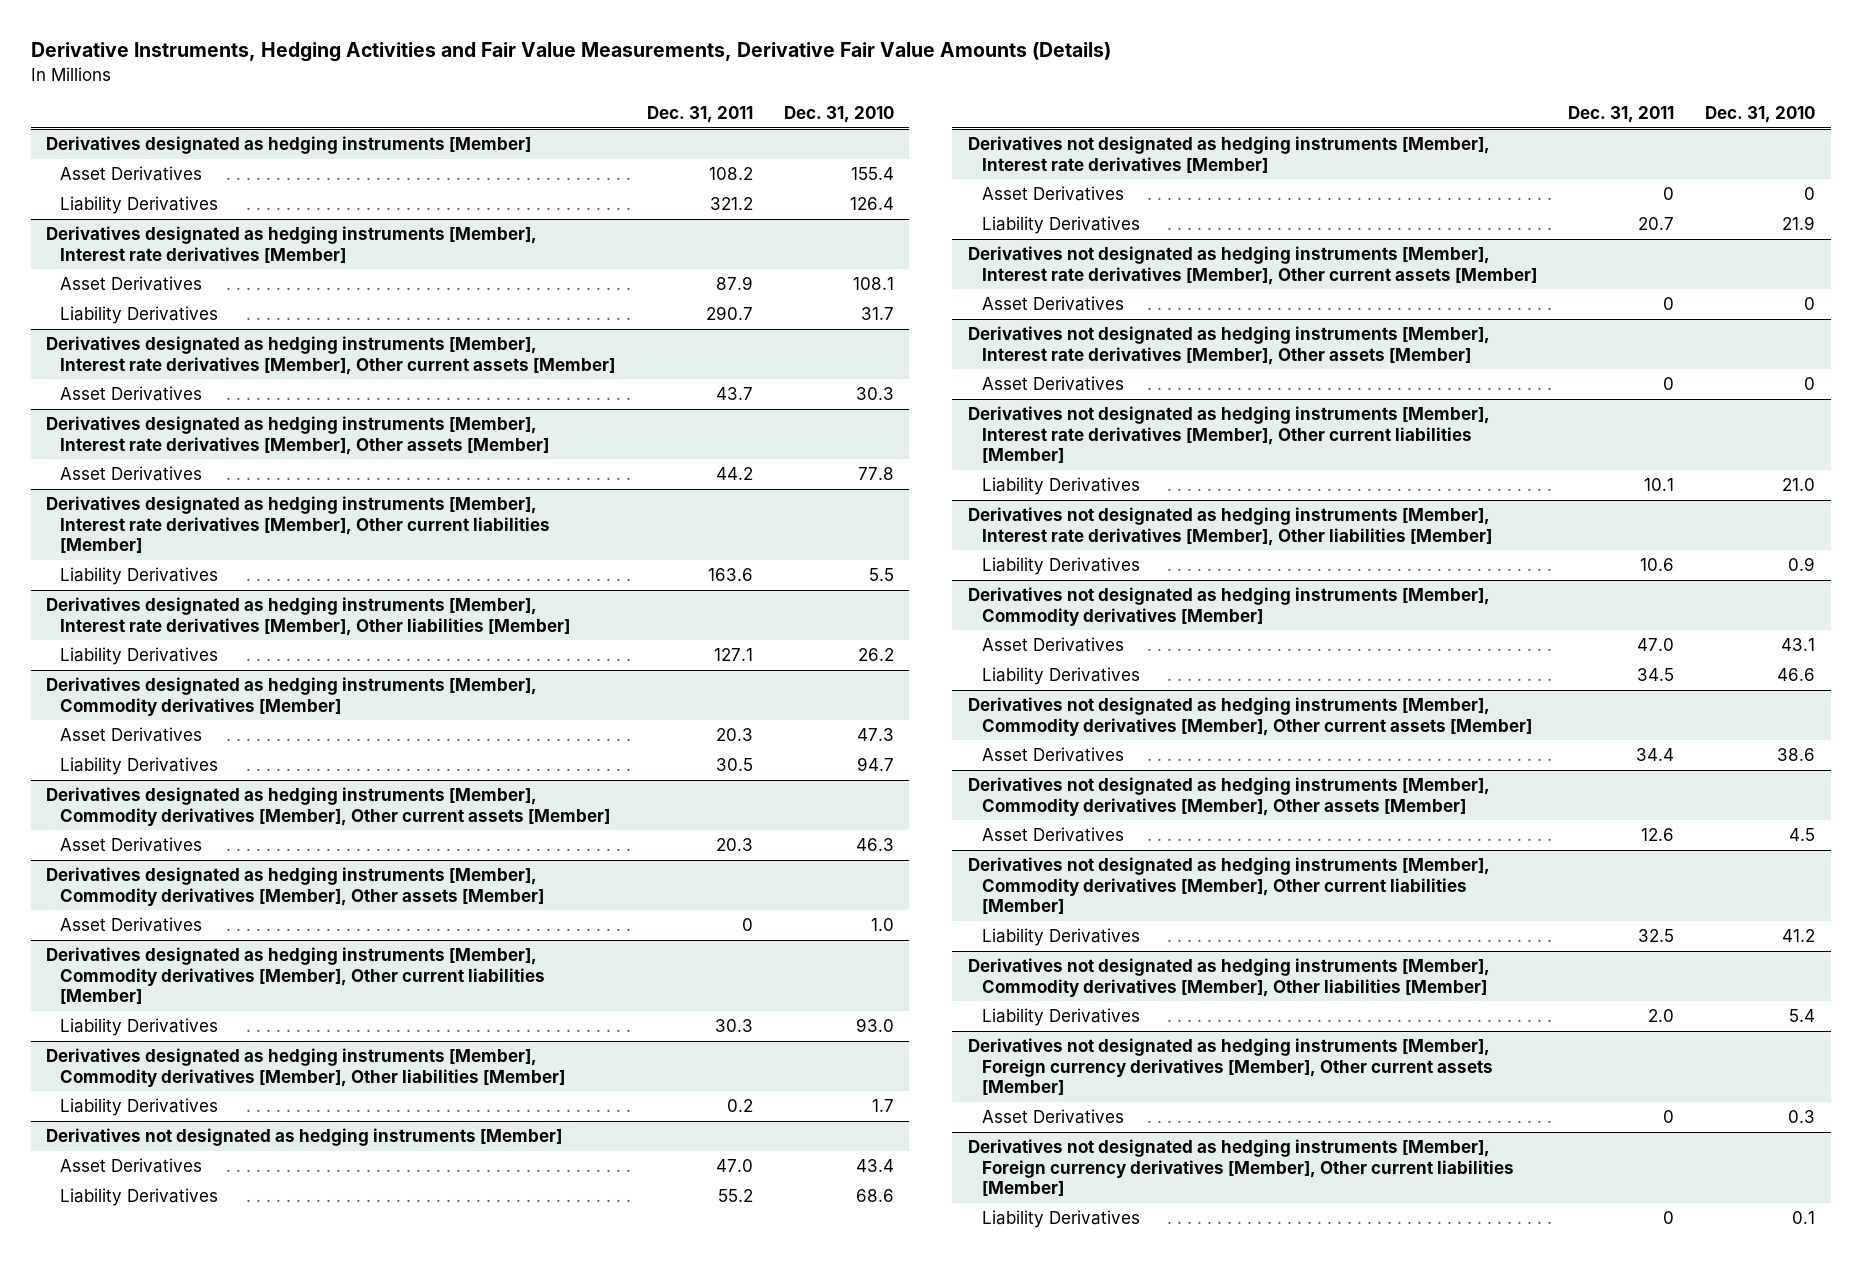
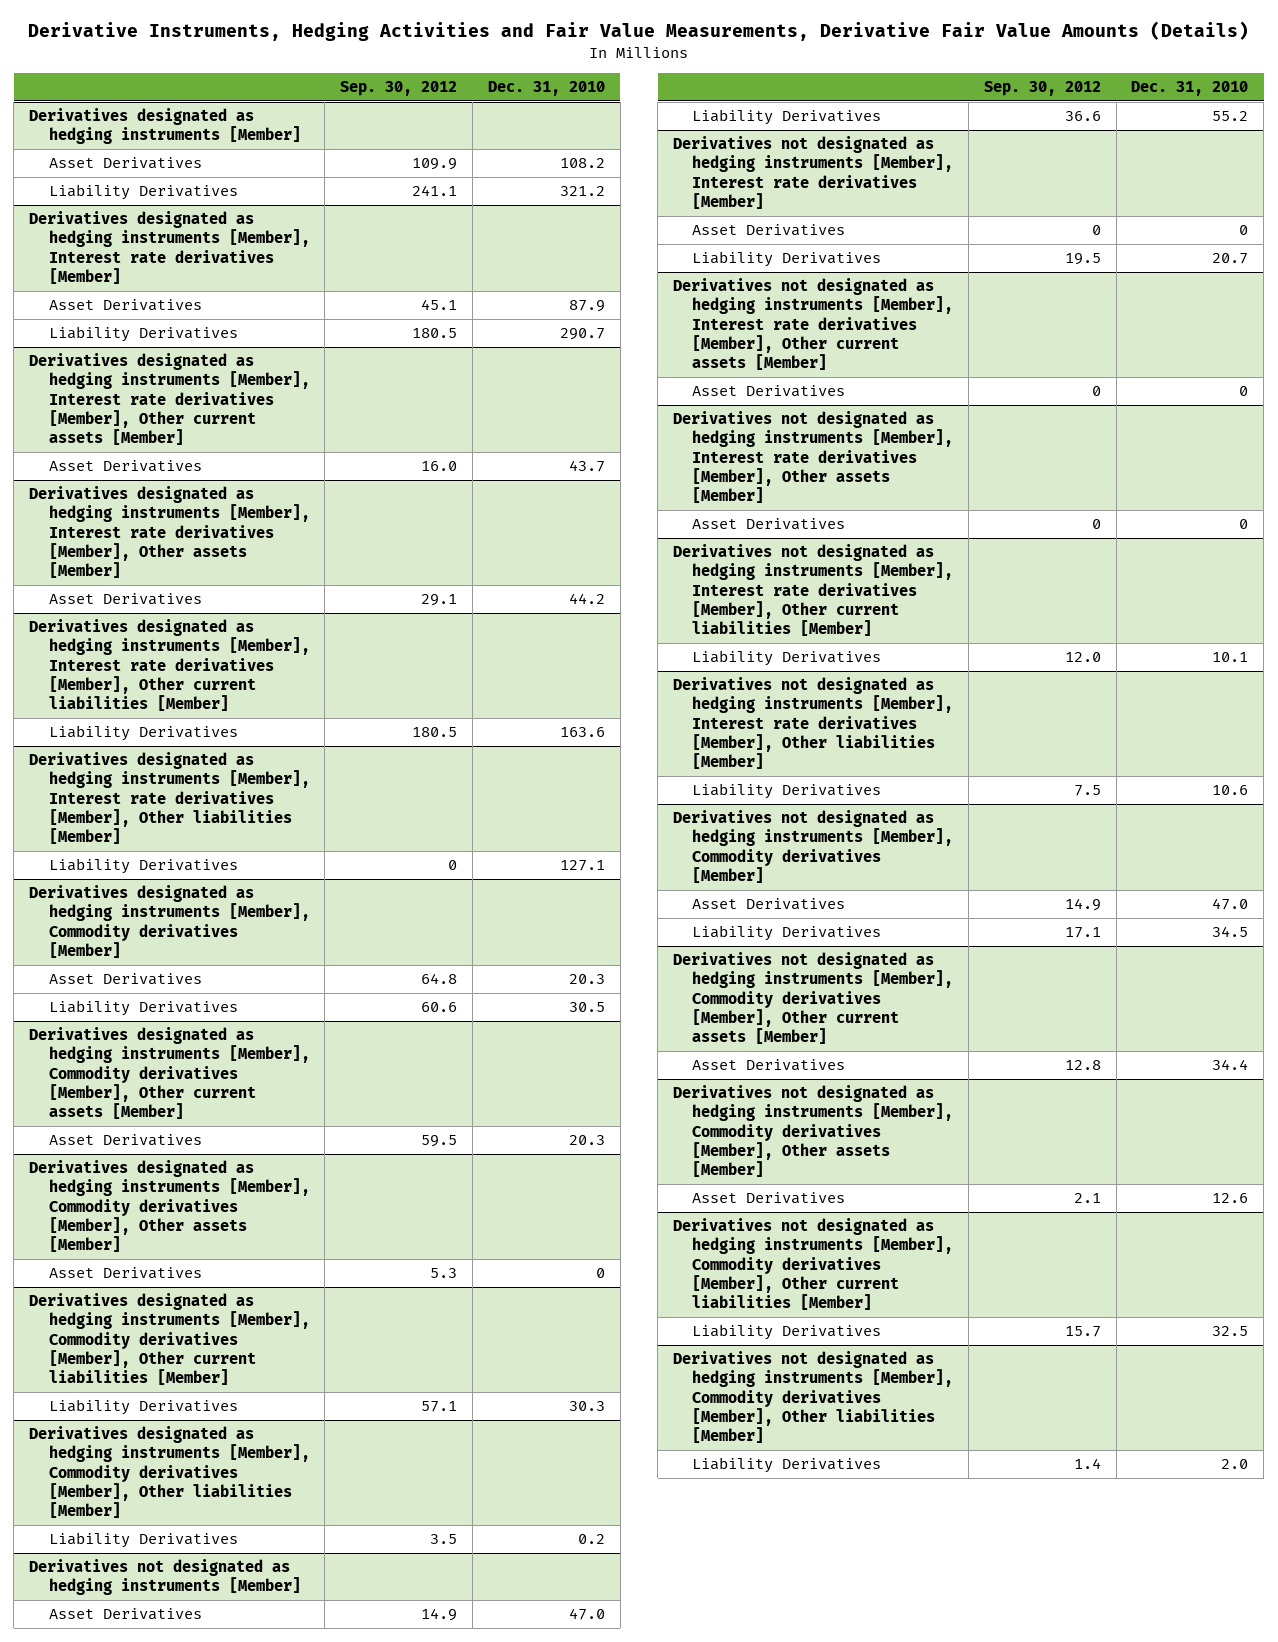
[646,106,753,124] Dec. 31, 2011 -> none
none -> [340,80,458,96] Sep. 30, 2012
[850,167,894,181] 155.4 -> [559,158,605,169] 108.2
[849,197,894,211] 126.4 -> [559,186,605,197] 321.2
[852,277,894,291] 108.1 -> [568,300,605,313] 87.9
[860,307,894,321] 31.7 -> [559,328,605,341] 290.7
[855,387,894,401] 30.3 -> [568,460,605,473] 43.7
[857,467,894,481] 77.8 -> [568,593,605,605] 44.2
[868,568,894,582] 5.5 -> [559,727,605,738] 163.6
[857,648,894,662] 26.2 -> [559,860,605,872] 127.1
[856,728,894,742] 47.3 -> [568,974,605,985] 20.3
[856,757,894,772] 94.7 -> [568,1002,605,1013] 30.5
[855,838,894,852] 46.3 -> [568,1135,605,1146] 20.3
[870,918,894,932] 1.0 -> [595,1268,605,1279] 0
[855,1018,894,1033] 93.0 -> [568,1401,605,1412] 30.3
[871,1099,894,1113] 1.7 -> [577,1534,605,1545] 0.2
[855,1159,894,1173] 43.4 -> [568,1608,605,1621] 47.0
[855,1189,894,1203] 68.6 -> [1212,111,1249,122] 55.2
[1782,216,1816,231] 21.9 -> [1212,253,1249,265] 20.7
[1782,478,1816,492] 21.0 -> [1212,652,1249,663] 10.1
[1788,557,1816,572] 0.9 -> [1212,785,1249,796] 10.6
[1781,638,1816,652] 43.1 -> [1212,898,1249,911] 47.0
[1777,668,1816,682] 46.6 -> [1212,926,1249,938] 34.5
[1777,748,1816,762] 38.6 -> [1212,1059,1249,1071] 34.4
[1789,828,1816,842] 4.5 -> [1212,1193,1249,1204] 12.6
[1782,929,1816,943] 41.2 -> [1212,1326,1249,1337] 32.5
[967,1038,1493,1095] Derivatives not designated as hedging instruments [Member], Foreign currency derivatives [Member], Other current assets [Member] -> none
[981,1109,1124,1125] Asset Derivatives -> none
[967,1139,1514,1196] Derivatives not designated as hedging instruments [Member], Foreign currency derivatives [Member], Other current liabilities [Member] -> none
[981,1210,1140,1229] Liability Derivatives -> none
[1789,1009,1816,1023] 5.4 -> [1221,1459,1249,1470] 2.0

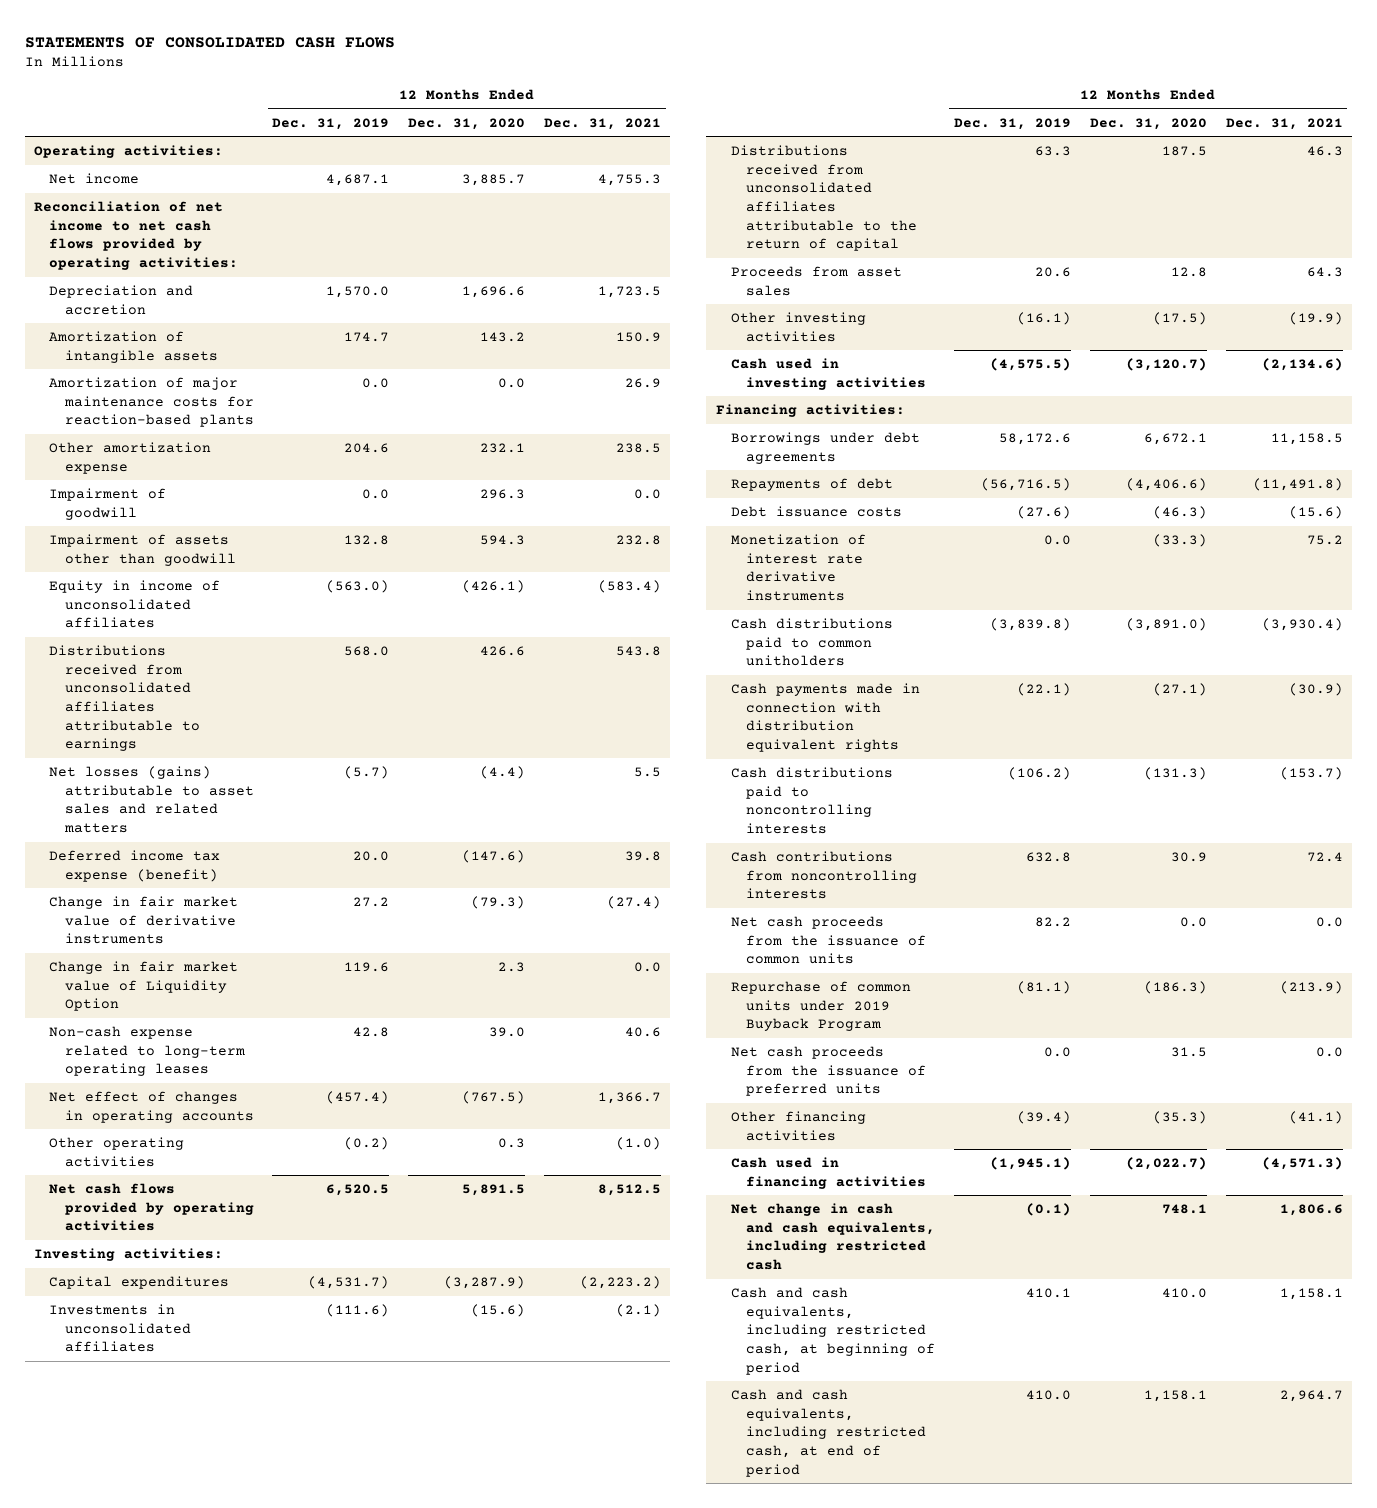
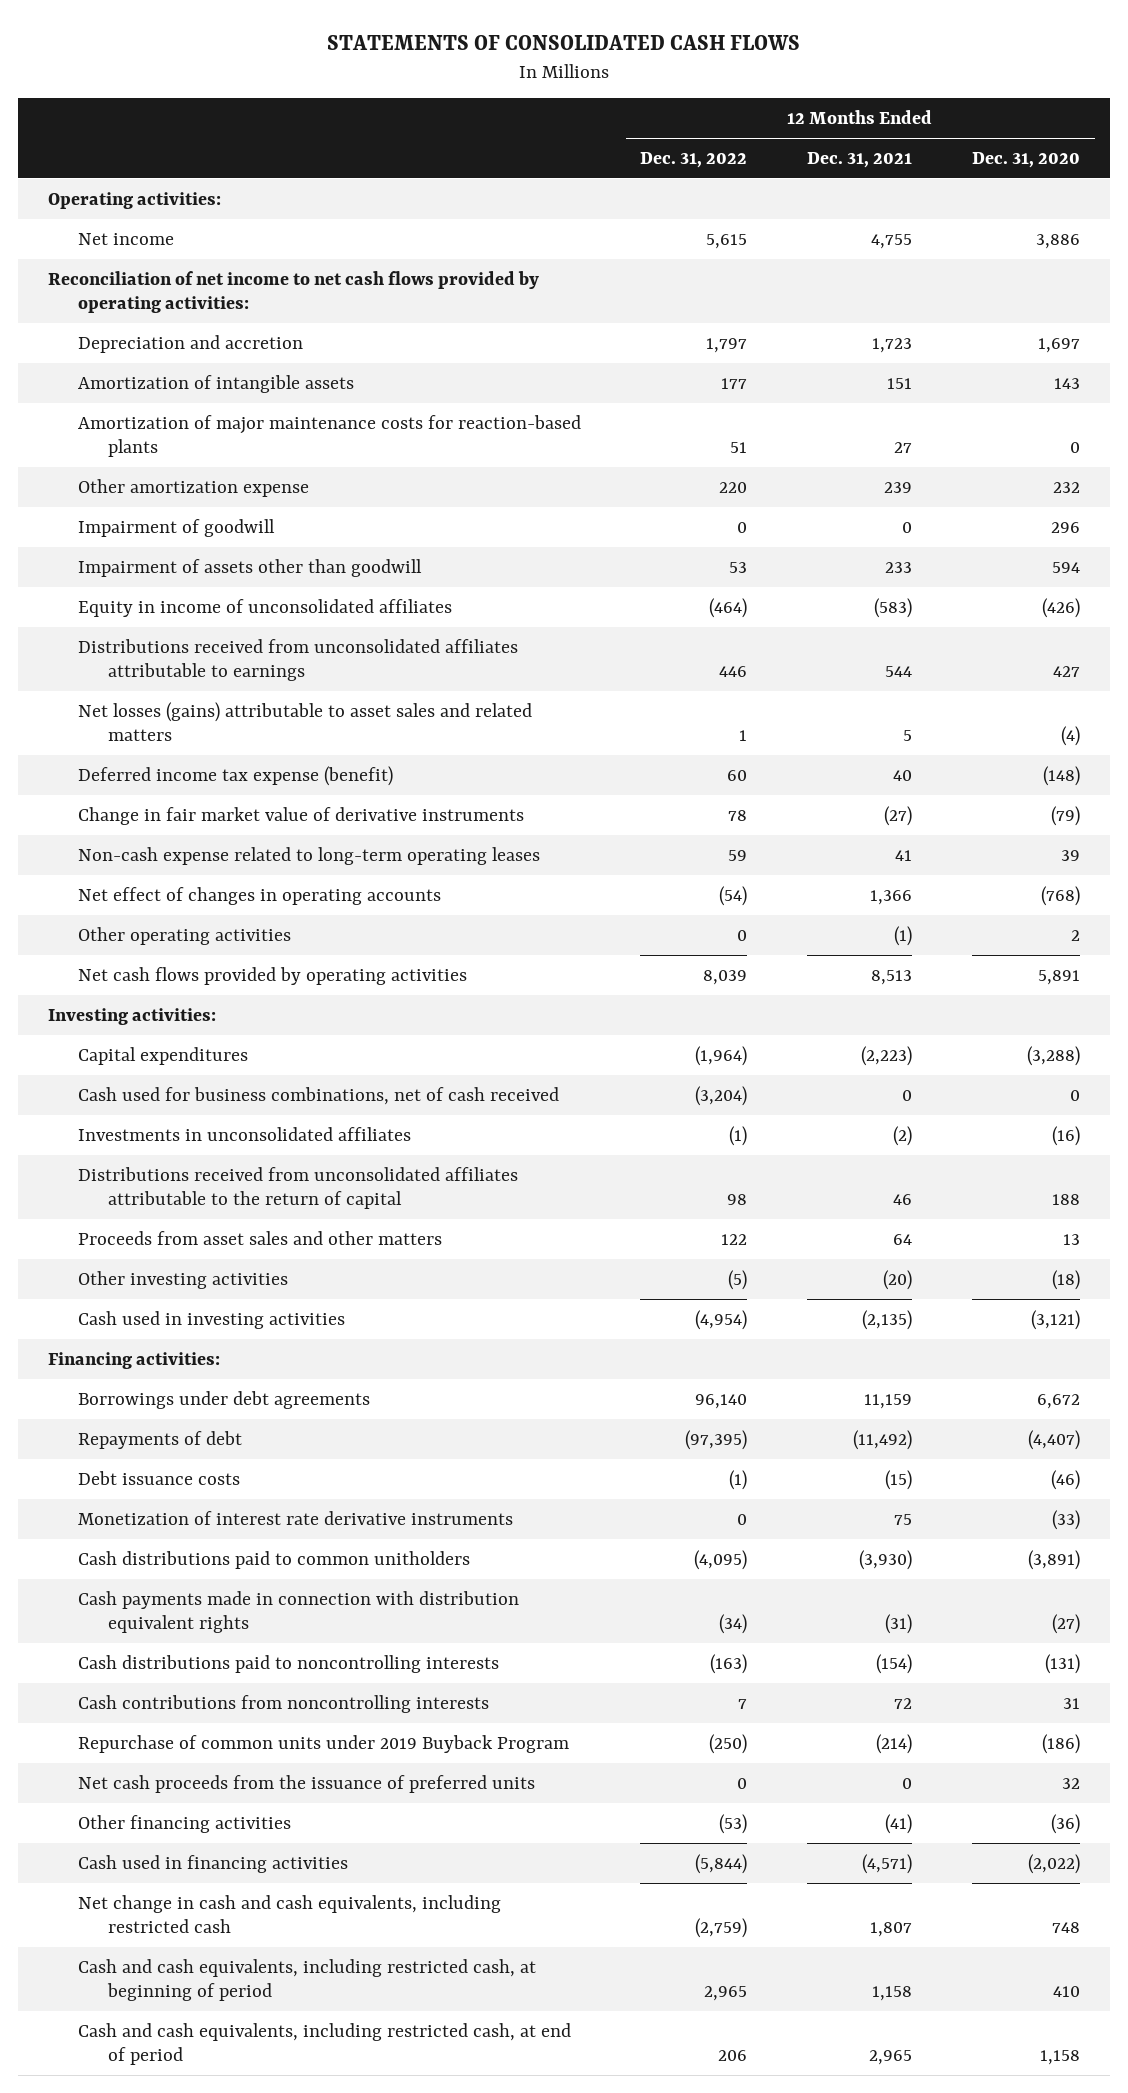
[272,117,390,130] Dec. 31, 2019 -> none
none -> [640,151,748,168] Dec. 31, 2022
[462,174,526,187] 3,885.7 -> [1036,233,1081,249] 3,886
[597,174,661,187] 4,755.3 -> [871,233,913,249] 4,755
[49,961,239,1012] Change in fair market value of Liquidity Option -> none
[462,286,526,299] 1,696.6 -> [1038,337,1081,353] 1,697
[597,286,661,299] 1,723.5 -> [872,337,913,353] 1,723
[480,332,526,343] 143.2 -> [1054,377,1081,389] 143
[615,332,661,343] 150.9 -> [887,377,913,389] 151
[498,378,526,389] 0.0 -> [1070,441,1081,453] 0
[624,378,661,389] 26.9 -> [894,441,913,453] 27
[480,443,526,454] 232.1 -> [1053,481,1081,493] 232
[615,443,661,454] 238.5 -> [884,481,913,493] 239
[480,489,526,500] 296.3 -> [1051,521,1081,533] 296
[633,489,661,500] 0.0 -> [902,521,913,533] 0
[480,535,526,546] 594.3 -> [1052,561,1081,573] 594
[615,535,661,546] 232.8 -> [885,561,913,573] 233
[462,580,526,594] (426.1) -> [1042,597,1081,618] (426)
[597,580,661,594] (583.4) -> [874,597,913,618] (583)
[480,646,526,657] 426.6 -> [1053,665,1081,677] 427
[615,646,661,657] 543.8 -> [885,665,913,677] 544
[480,766,526,780] (4.4) -> [1061,725,1081,746] (4)
[633,767,661,778] 5.5 -> [903,729,913,741] 5
[462,850,526,864] (147.6) -> [1043,765,1081,786] (148)
[624,851,661,862] 39.8 -> [893,769,913,781] 40
[471,896,526,910] (79.3) -> [1051,805,1081,826] (79)
[606,896,661,910] (27.4) -> [884,805,913,826] (27)
[489,1027,526,1038] 39.0 -> [1061,849,1081,861] 39
[624,1027,661,1038] 40.6 -> [895,849,913,861] 41
[462,1091,526,1105] (767.5) -> [1041,885,1081,906] (768)
[597,1092,661,1105] 1,366.7 -> [870,889,913,905] 1,366
[498,1138,526,1149] 0.3 -> [1071,929,1081,941] 2
[615,1137,661,1151] (1.0) -> [894,925,913,946] (1)
[462,1184,526,1197] 5,891.5 -> [1038,969,1081,985] 5,891
[597,1184,661,1197] 8,512.5 -> [871,969,913,985] 8,513
[444,1276,526,1290] (3,287.9) -> [1027,1045,1081,1066] (3,288)
[579,1276,661,1290] (2,223.2) -> [861,1045,913,1066] (2,223)
none -> [77,1086,559,1105] Cash used for business combinations, net of cash received
[471,1304,526,1318] (15.6) -> [1052,1125,1081,1146] (16)
[615,1304,661,1318] (2.1) -> [893,1125,913,1146] (2)
[1161,146,1207,157] 187.5 -> [1052,1193,1081,1205] 188
[1306,146,1343,157] 46.3 -> [893,1193,913,1205] 46
[731,266,903,296] Proceeds from asset sales -> [77,1230,442,1245] Proceeds from asset sales and other matters
[1170,267,1207,278] 12.8 -> [1063,1233,1081,1245] 13
[1306,267,1343,278] 64.3 -> [893,1233,913,1245] 64
[1152,312,1207,326] (17.5) -> [1052,1269,1081,1290] (18)
[1288,312,1343,326] (19.9) -> [883,1269,913,1290] (20)
[1125,358,1207,372] (3,120.7) -> [1031,1309,1081,1330] (3,121)
[1261,358,1343,372] (2,134.6) -> [862,1309,913,1330] (2,135)
[731,916,927,965] Net cash proceeds from the issuance of common units -> none
[1143,433,1207,446] 6,672.1 -> [1037,1393,1081,1409] 6,672
[1270,433,1343,446] 11,158.5 -> [864,1393,913,1409] 11,159
[1125,478,1207,492] (4,406.6) -> [1028,1429,1081,1450] (4,407)
[1252,478,1343,492] (11,491.8) -> [853,1429,913,1450] (11,492)
[1152,506,1207,520] (46.3) -> [1051,1469,1081,1490] (46)
[1288,506,1343,520] (15.6) -> [885,1469,913,1490] (15)
[1152,534,1207,548] (33.3) -> [1052,1509,1081,1530] (33)
[1306,535,1343,546] 75.2 -> [894,1513,913,1525] 75
[1125,618,1207,632] (3,891.0) -> [1028,1549,1081,1570] (3,891)
[1261,618,1343,632] (3,930.4) -> [859,1549,913,1570] (3,930)
[1152,683,1207,697] (27.1) -> [1052,1613,1081,1634] (27)
[1288,683,1343,697] (30.9) -> [885,1613,913,1634] (31)
[1143,767,1207,781] (131.3) -> [1045,1653,1081,1674] (131)
[1279,767,1343,781] (153.7) -> [876,1653,913,1674] (154)
[1170,852,1207,863] 30.9 -> [1063,1697,1081,1709] 31
[1306,852,1343,863] 72.4 -> [894,1697,913,1709] 72
[1143,981,1207,995] (186.3) -> [1042,1733,1081,1754] (186)
[1279,981,1343,995] (213.9) -> [876,1733,913,1754] (214)
[1170,1047,1207,1058] 31.5 -> [1062,1777,1081,1789] 32
[1315,1047,1343,1058] 0.0 -> [902,1777,913,1789] 0
[1152,1111,1207,1125] (35.3) -> [1051,1813,1081,1834] (36)
[1288,1111,1343,1125] (41.1) -> [885,1813,913,1834] (41)
[1125,1157,1207,1171] (2,022.7) -> [1028,1853,1081,1874] (2,022)
[1261,1157,1343,1171] (4,571.3) -> [862,1853,913,1874] (4,571)
[1161,1204,1207,1215] 748.1 -> [1052,1921,1081,1933] 748
[1279,1204,1343,1217] 1,806.6 -> [870,1921,913,1937] 1,807
[1161,1288,1207,1299] 410.0 -> [1053,1985,1081,1997] 410
[1279,1288,1343,1301] 1,158.1 -> [872,1985,913,2001] 1,158
[1143,1390,1207,1403] 1,158.1 -> [1040,2049,1081,2065] 1,158
[1279,1390,1343,1403] 2,964.7 -> [869,2049,913,2065] 2,965

